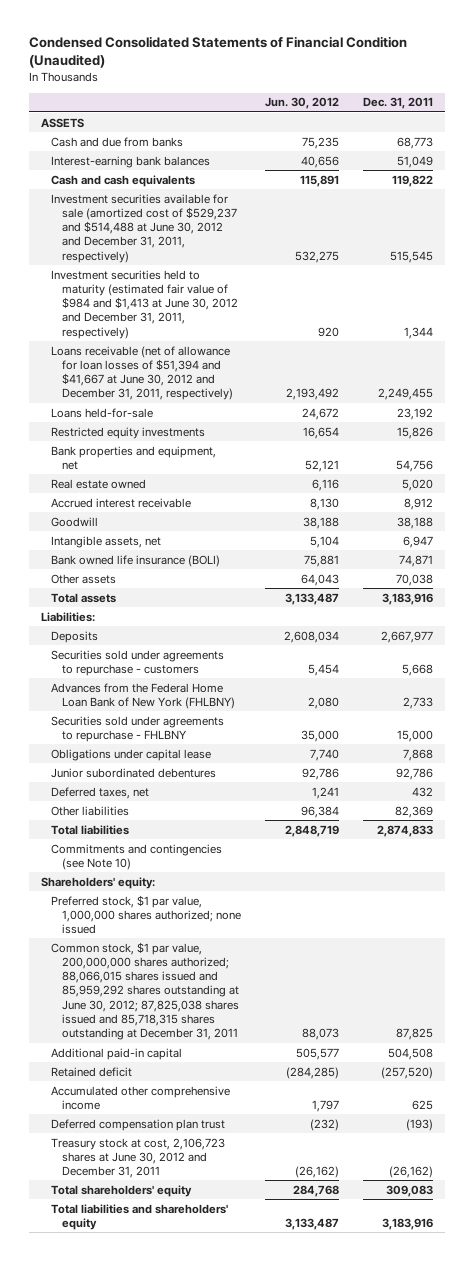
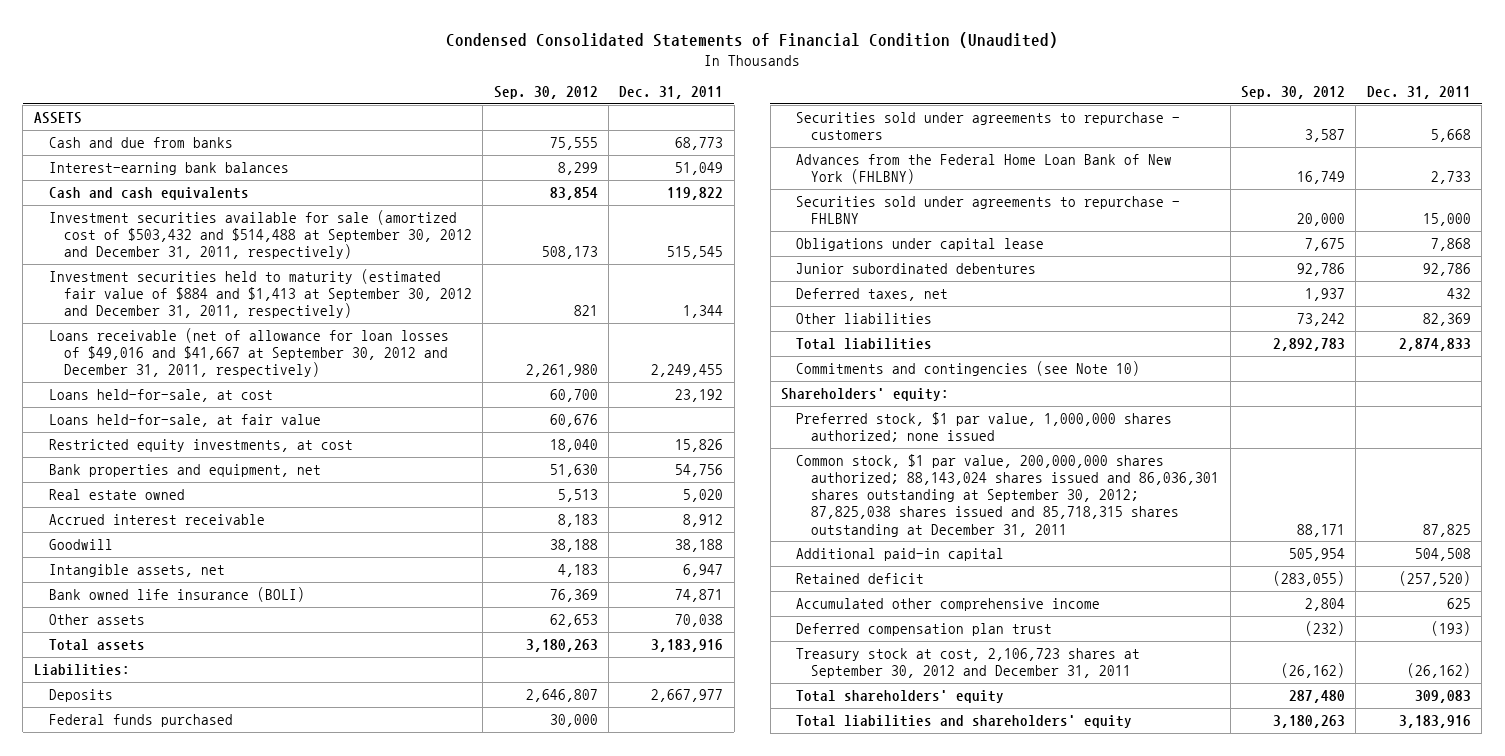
[265,97,340,110] Jun. 30, 2012 -> none
none -> [493,85,598,99] Sep. 30, 2012
[51,193,237,263] Investment securities available for sale (amortized cost of $529,237 and $514,488 at June 30, 2012 and December 31, 2011, respectively) -> [48,209,472,260] Investment securities available for sale (amortized cost of $503,432 and $514,488 at September 30, 2012 and December 31, 2011, respectively)
[51,269,238,339] Investment securities held to maturity (estimated fair value of $984 and $1,413 at June 30, 2012 and December 31, 2011, respectively) -> [48,268,472,319] Investment securities held to maturity (estimated fair value of $884 and $1,413 at September 30, 2012 and December 31, 2011, respectively)
[51,345,233,401] Loans receivable (net of allowance for loan losses of $51,394 and $41,667 at June 30, 2012 and December 31, 2011, respectively) -> [48,327,449,378] Loans receivable (net of allowance for loan losses of $49,016 and $41,667 at September 30, 2012 and December 31, 2011, respectively)
[51,407,154,418] Loans held-for-sale -> [48,388,273,402] Loans held-for-sale, at cost
none -> [48,413,321,427] Loans held-for-sale, at fair value
[51,426,206,439] Restricted equity investments -> [48,438,353,452] Restricted equity investments, at cost
none -> [48,713,233,727] Federal funds purchased
[51,941,239,1041] Common stock, $1 par value, 200,000,000 shares authorized; 88,066,015 shares issued and 85,959,292 shares outstanding at June 30, 2012; 87,825,038 shares issued and 85,718,315 shares outstanding at December 31, 2011 -> [796,453,1220,537] Common stock, $1 par value, 200,000,000 shares authorized; 88,143,024 shares issued and 86,036,301 shares outstanding at September 30, 2012; 87,825,038 shares issued and 85,718,315 shares outstanding at December 31, 2011
[51,1137,226,1179] Treasury stock at cost, 2,106,723 shares at June 30, 2012 and December 31, 2011 -> [796,647,1141,679] Treasury stock at cost, 2,106,723 shares at September 30, 2012 and December 31, 2011

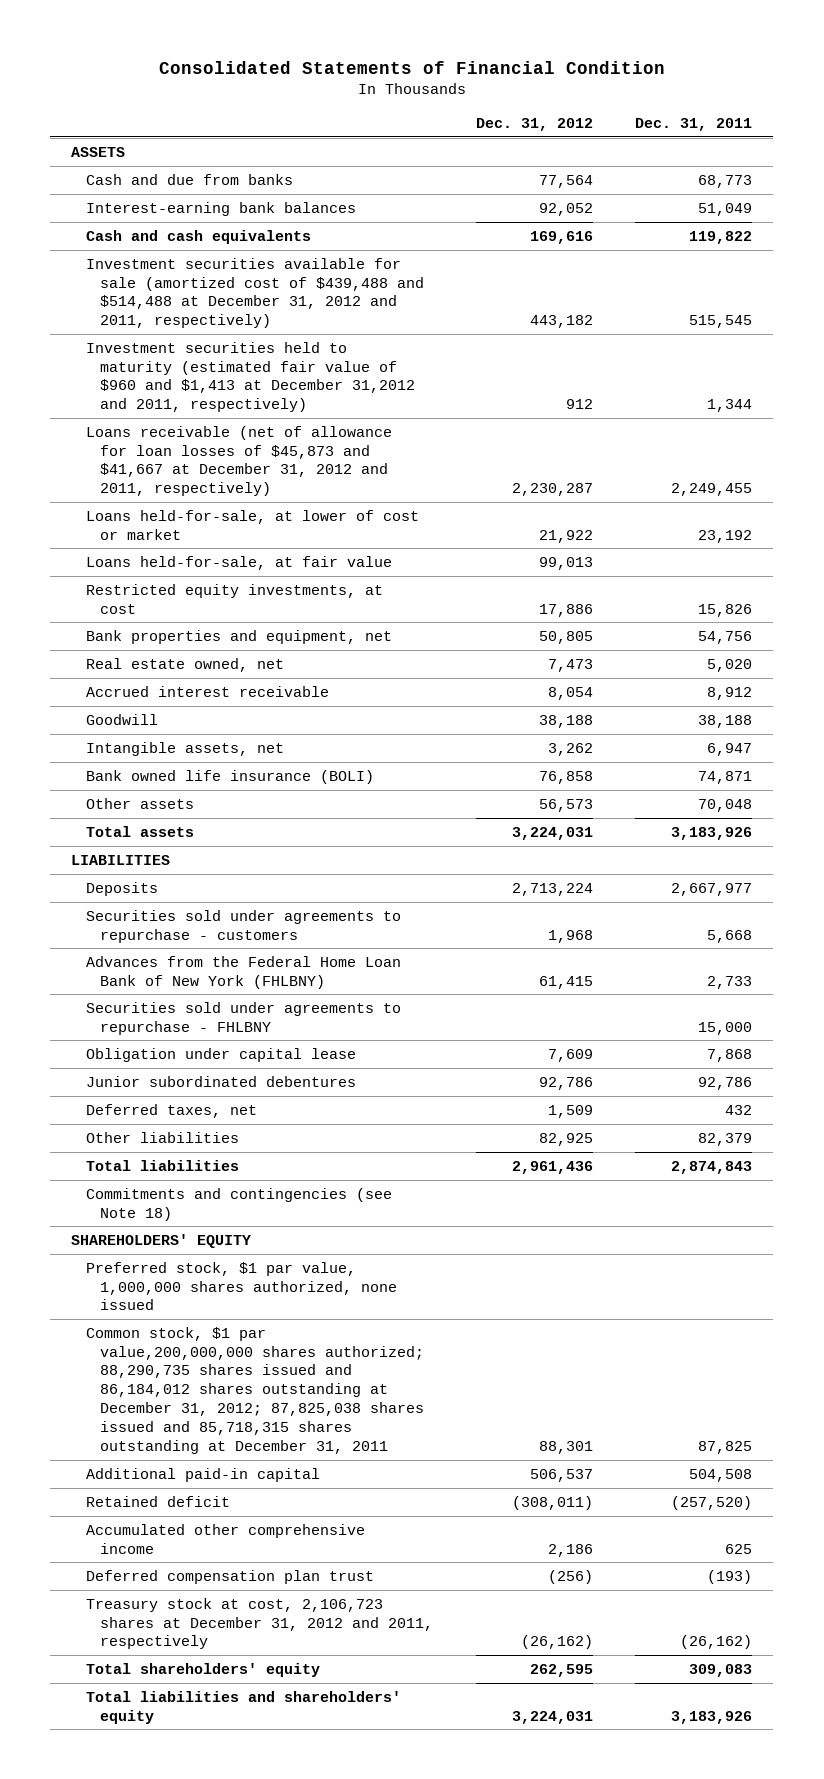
[446,32,1059,49] Condensed Consolidated Statements of Financial Condition (Unaudited) -> [158,60,665,74] Consolidated Statements of Financial Condition
[493,85,598,99] Sep. 30, 2012 -> none
none -> [475,117,593,131] Dec. 31, 2012
[48,209,472,260] Investment securities available for sale (amortized cost of $503,432 and $514,488 at September 30, 2012 and December 31, 2011, respectively) -> [85,257,425,329] Investment securities available for sale (amortized cost of $439,488 and $514,488 at December 31, 2012 and 2011, respectively)
[48,268,472,319] Investment securities held to maturity (estimated fair value of $884 and $1,413 at September 30, 2012 and December 31, 2011, respectively) -> [85,341,416,413] Investment securities held to maturity (estimated fair value of $960 and $1,413 at December 31,2012 and 2011, respectively)
[48,327,449,378] Loans receivable (net of allowance for loan losses of $49,016 and $41,667 at September 30, 2012 and December 31, 2011, respectively) -> [85,425,392,497] Loans receivable (net of allowance for loan losses of $45,873 and $41,667 at December 31, 2012 and 2011, respectively)
[48,388,273,402] Loans held-for-sale, at cost -> [85,509,419,540] Loans held-for-sale, at lower of cost or market
[48,488,185,500] Real estate owned -> [85,657,284,672] Real estate owned, net
[675,613,724,627] 70,038 -> [698,798,753,812] 70,048
[651,638,724,652] 3,183,916 -> [671,826,753,840] 3,183,926
[33,663,130,676] Liabilities: -> [71,854,171,865] LIABILITIES
[48,713,233,727] Federal funds purchased -> none
[796,237,1045,251] Obligations under capital lease -> [85,1047,356,1062] Obligation under capital lease
[1422,312,1471,326] 82,369 -> [698,1132,753,1146] 82,379
[1398,337,1471,351] 2,874,833 -> [671,1160,753,1174] 2,874,843
[796,360,1141,376] Commitments and contingencies (see Note 10) -> [85,1187,392,1221] Commitments and contingencies (see Note 18)
[781,387,950,401] Shareholders' equity: -> [71,1233,252,1248] SHAREHOLDERS' EQUITY
[796,411,1173,443] Preferred stock, $1 par value, 1,000,000 shares authorized; none issued -> [85,1261,398,1311] Preferred stock, $1 par value, 1,000,000 shares authorized, none issued
[796,453,1220,537] Common stock, $1 par value, 200,000,000 shares authorized; 88,143,024 shares issued and 86,036,301 shares outstanding at September 30, 2012; 87,825,038 shares issued and 85,718,315 shares outstanding at December 31, 2011 -> [85,1326,425,1454] Common stock, $1 par value,200,000,000 shares authorized; 88,290,735 shares issued and 86,184,012 shares outstanding at December 31, 2012; 87,825,038 shares issued and 85,718,315 shares outstanding at December 31, 2011
[796,647,1141,679] Treasury stock at cost, 2,106,723 shares at September 30, 2012 and December 31, 2011 -> [85,1597,434,1650] Treasury stock at cost, 2,106,723 shares at December 31, 2012 and 2011, respectively
[1398,714,1471,728] 3,183,916 -> [671,1710,753,1724] 3,183,926

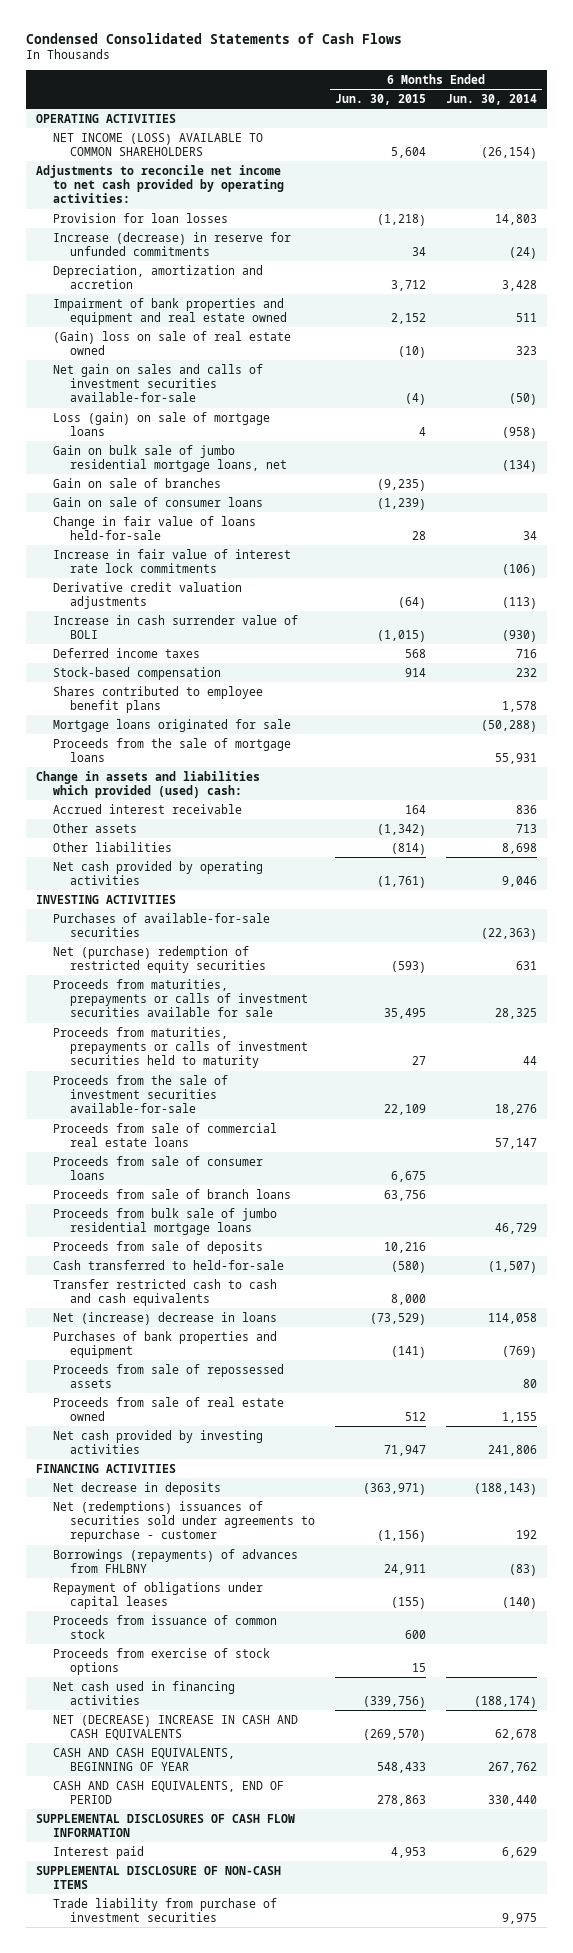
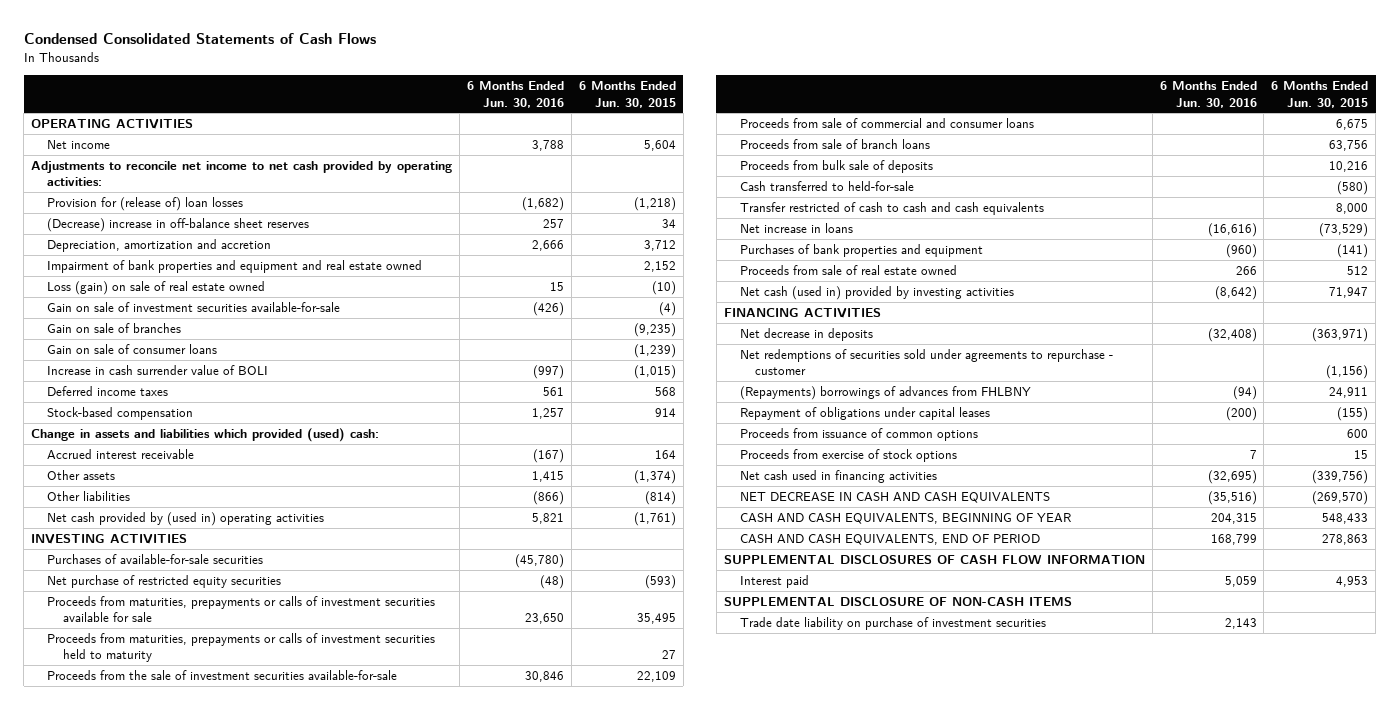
[445,93,537,105] Jun. 30, 2014 -> none
none -> [466,81,564,108] 6 Months Ended Jun. 30, 2016
[53,132,264,156] NET INCOME (LOSS) AVAILABLE TO COMMON SHAREHOLDERS -> [46,140,110,150] Net income
[53,231,292,256] Increase (decrease) in reserve for unfunded commitments -> none
[53,212,229,223] Provision for loan losses -> [46,197,243,212] Provision for (release of) loan losses
none -> [46,218,309,233] (Decrease) increase in off-balance sheet reserves
[53,411,271,436] Loss (gain) on sale of mortgage loans -> none
[53,444,288,472] Gain on bulk sale of jumbo residential mortgage loans, net -> none
[53,330,292,355] (Gain) loss on sale of real estate owned -> [46,281,265,296] Loss (gain) on sale of real estate owned
[53,363,264,403] Net gain on sales and calls of investment securities available-for-sale -> [46,302,340,313] Gain on sale of investment securities available-for-sale
[53,515,257,540] Change in fair value of loans held-for-sale -> none
[53,548,292,573] Increase in fair value of interest rate lock commitments -> none
[53,581,243,609] Derivative credit valuation adjustments -> none
[53,685,264,713] Shares contributed to employee benefit plans -> none
[53,718,292,732] Mortgage loans originated for sale -> none
[53,737,292,762] Proceeds from the sale of mortgage loans -> none
[376,823,426,836] (1,342) -> [633,470,676,485] (1,374)
[53,860,264,885] Net cash provided by operating activities -> [46,512,324,527] Net cash provided by (used in) operating activities
[53,945,267,973] Net (purchase) redemption of restricted equity securities -> [46,575,281,589] Net purchase of restricted equity securities
[53,1122,278,1147] Proceeds from sale of commercial real estate loans -> none
[53,1155,264,1180] Proceeds from sale of consumer loans -> [739,118,1034,129] Proceeds from sale of commercial and consumer loans
[53,1207,278,1235] Proceeds from bulk sale of jumbo residential mortgage loans -> none
[53,1240,264,1254] Proceeds from sale of deposits -> [739,160,933,174] Proceeds from bulk sale of deposits
[53,1278,278,1306] Transfer restricted cash to cash and cash equivalents -> [739,202,1044,216] Transfer restricted of cash to cash and cash equivalents
[53,1311,278,1325] Net (increase) decrease in loans -> [739,223,853,234] Net increase in loans
[53,1363,285,1388] Proceeds from sale of repossessed assets -> none
[53,1429,264,1454] Net cash provided by investing activities -> [739,286,1014,301] Net cash (used in) provided by investing activities
[53,1500,316,1543] Net (redemptions) issuances of securities sold under agreements to repurchase - customer -> [739,349,1113,376] Net redemptions of securities sold under agreements to repurchase - customer
[53,1548,299,1573] Borrowings (repayments) of advances from FHLBNY -> [739,386,1031,401] (Repayments) borrowings of advances from FHLBNY
[53,1614,278,1639] Proceeds from issuance of common stock -> [739,428,978,442] Proceeds from issuance of common options
[53,1714,299,1740] NET (DECREASE) INCREASE IN CASH AND CASH EQUIVALENTS -> [739,492,1050,504] NET DECREASE IN CASH AND CASH EQUIVALENTS
[53,1897,278,1922] Trade liability from purchase of investment securities -> [739,617,1046,631] Trade date liability on purchase of investment securities

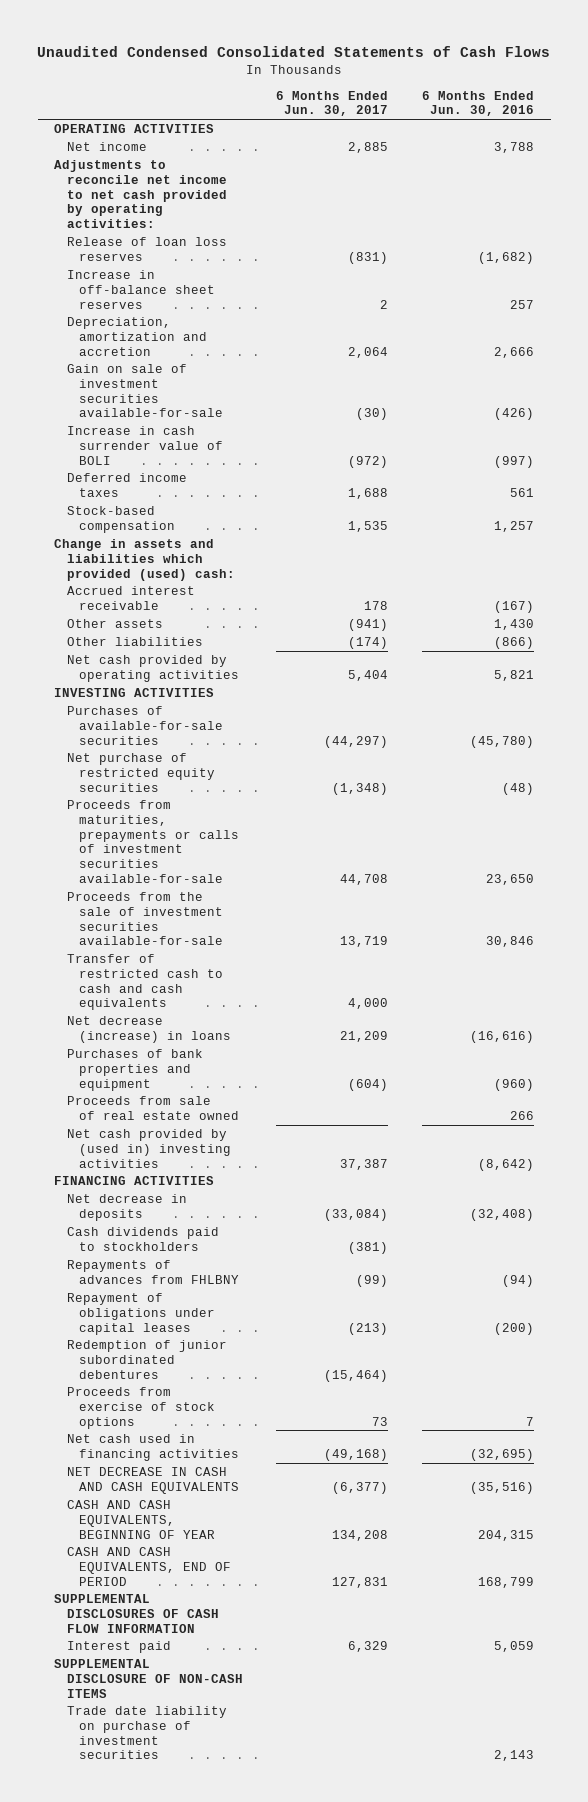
[23,33,376,45] Condensed Consolidated Statements of Cash Flows -> [37,46,551,58] Unaudited Condensed Consolidated Statements of Cash Flows
[578,81,676,108] 6 Months Ended Jun. 30, 2015 -> none
none -> [276,90,389,117] 6 Months Ended Jun. 30, 2017
[46,197,243,212] Provision for (release of) loan losses -> [66,237,227,261] Release of loan loss reserves
[46,218,309,233] (Decrease) increase in off-balance sheet reserves -> [66,270,216,309] Increase in off-balance sheet reserves
[46,260,422,274] Impairment of bank properties and equipment and real estate owned -> none
[46,281,265,296] Loss (gain) on sale of real estate owned -> none
[46,323,181,334] Gain on sale of branches -> none
[46,344,217,355] Gain on sale of consumer loans -> none
[531,471,564,483] 1,415 -> [493,619,534,631] 1,430
[46,512,324,527] Net cash provided by (used in) operating activities -> [66,655,240,682] Net cash provided by operating activities
[46,633,435,663] Proceeds from maturities, prepayments or calls of investment securities held to maturity -> none
[46,596,435,623] Proceeds from maturities, prepayments or calls of investment securities available for sale -> [66,800,240,883] Proceeds from maturities, prepayments or calls of investment securities available-for-sale
[739,118,1034,129] Proceeds from sale of commercial and consumer loans -> none
[739,139,930,150] Proceeds from sale of branch loans -> none
[739,160,933,174] Proceeds from bulk sale of deposits -> none
[739,181,914,192] Cash transferred to held-for-sale -> none
[739,202,1044,216] Transfer restricted of cash to cash and cash equivalents -> [66,954,224,1011] Transfer of restricted cash to cash and cash equivalents
[739,223,853,234] Net increase in loans -> [66,1016,232,1043] Net decrease (increase) in loans
[739,286,1014,301] Net cash (used in) provided by investing activities -> [66,1129,232,1168] Net cash provided by (used in) investing activities
[739,349,1113,376] Net redemptions of securities sold under agreements to repurchase - customer -> none
none -> [66,1227,219,1251] Cash dividends paid to stockholders
[739,386,1031,401] (Repayments) borrowings of advances from FHLBNY -> [66,1260,240,1284] Repayments of advances from FHLBNY
[739,428,978,442] Proceeds from issuance of common options -> none
none -> [66,1340,227,1379] Redemption of junior subordinated debentures

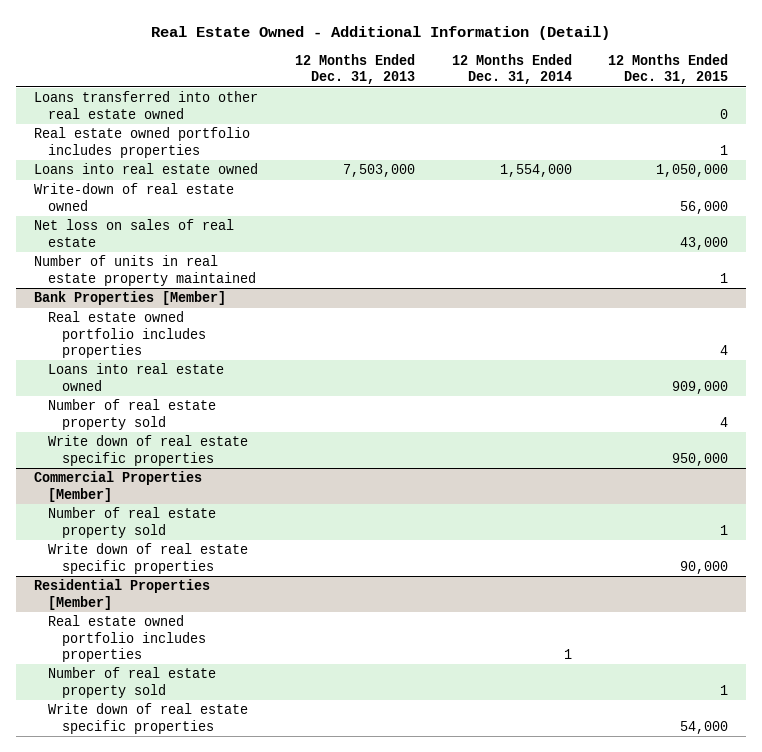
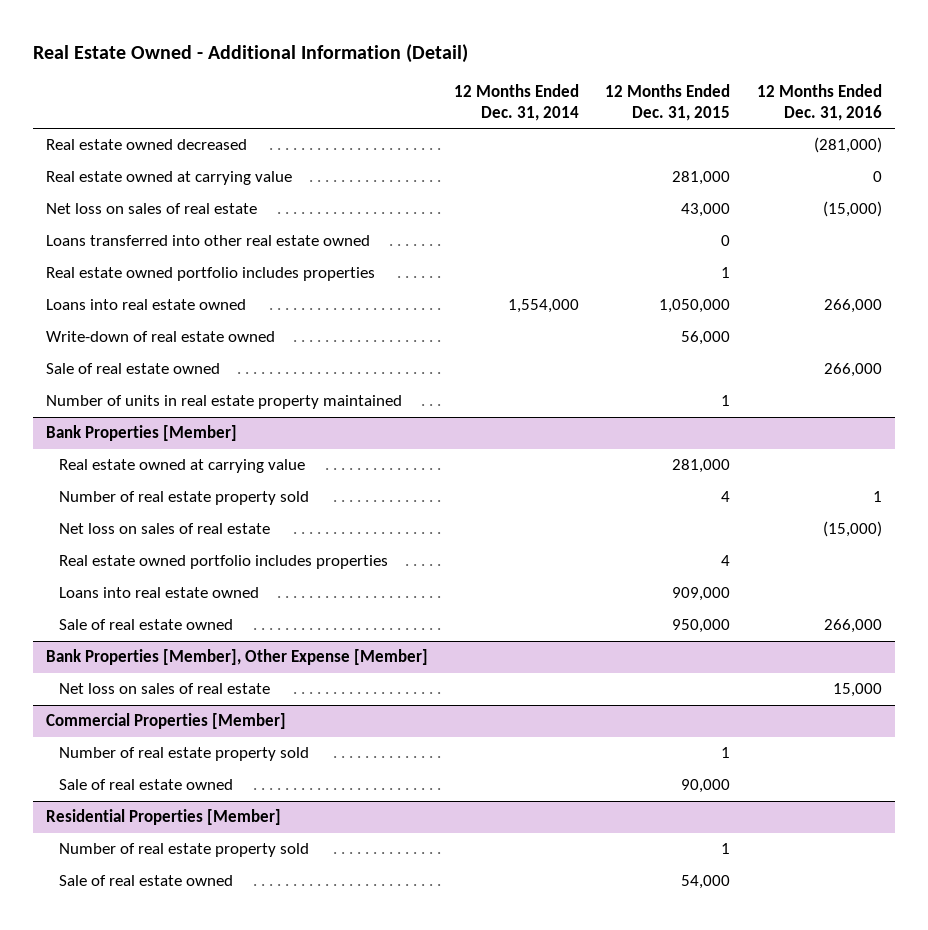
[294,53,415,85] 12 Months Ended Dec. 31, 2013 -> none
none -> [756,83,882,121] 12 Months Ended Dec. 31, 2016
none -> [45,139,247,151] Real estate owned decreased
none -> [45,171,292,186] Real estate owned at carrying value
[34,219,235,247] Net loss on sales of real estate -> [45,203,257,215] Net loss on sales of real estate
none -> [45,363,220,375] Sale of real estate owned
none -> [58,459,305,474] Real estate owned at carrying value
[47,399,216,430] Number of real estate property sold -> [58,491,309,506] Number of real estate property sold
none -> [58,523,270,535] Net loss on sales of real estate
[47,435,248,466] Write down of real estate specific properties -> none
none -> [58,619,233,631] Sale of real estate owned
none -> [45,649,428,666] Bank Properties [Member], Other Expense [Member]
none -> [58,683,270,695] Net loss on sales of real estate
[47,543,248,574] Write down of real estate specific properties -> none
none -> [58,779,233,791] Sale of real estate owned
[47,615,206,662] Real estate owned portfolio includes properties -> none
[47,703,248,734] Write down of real estate specific properties -> none
none -> [58,875,233,887] Sale of real estate owned

